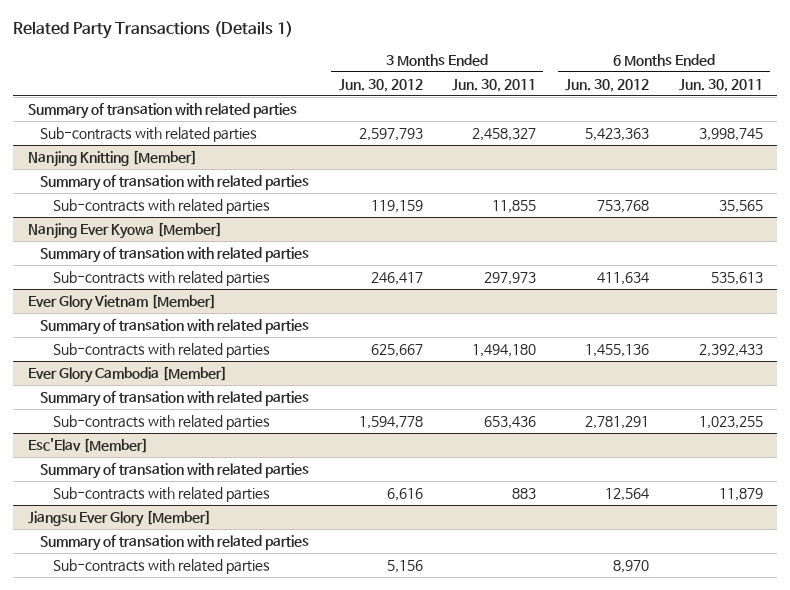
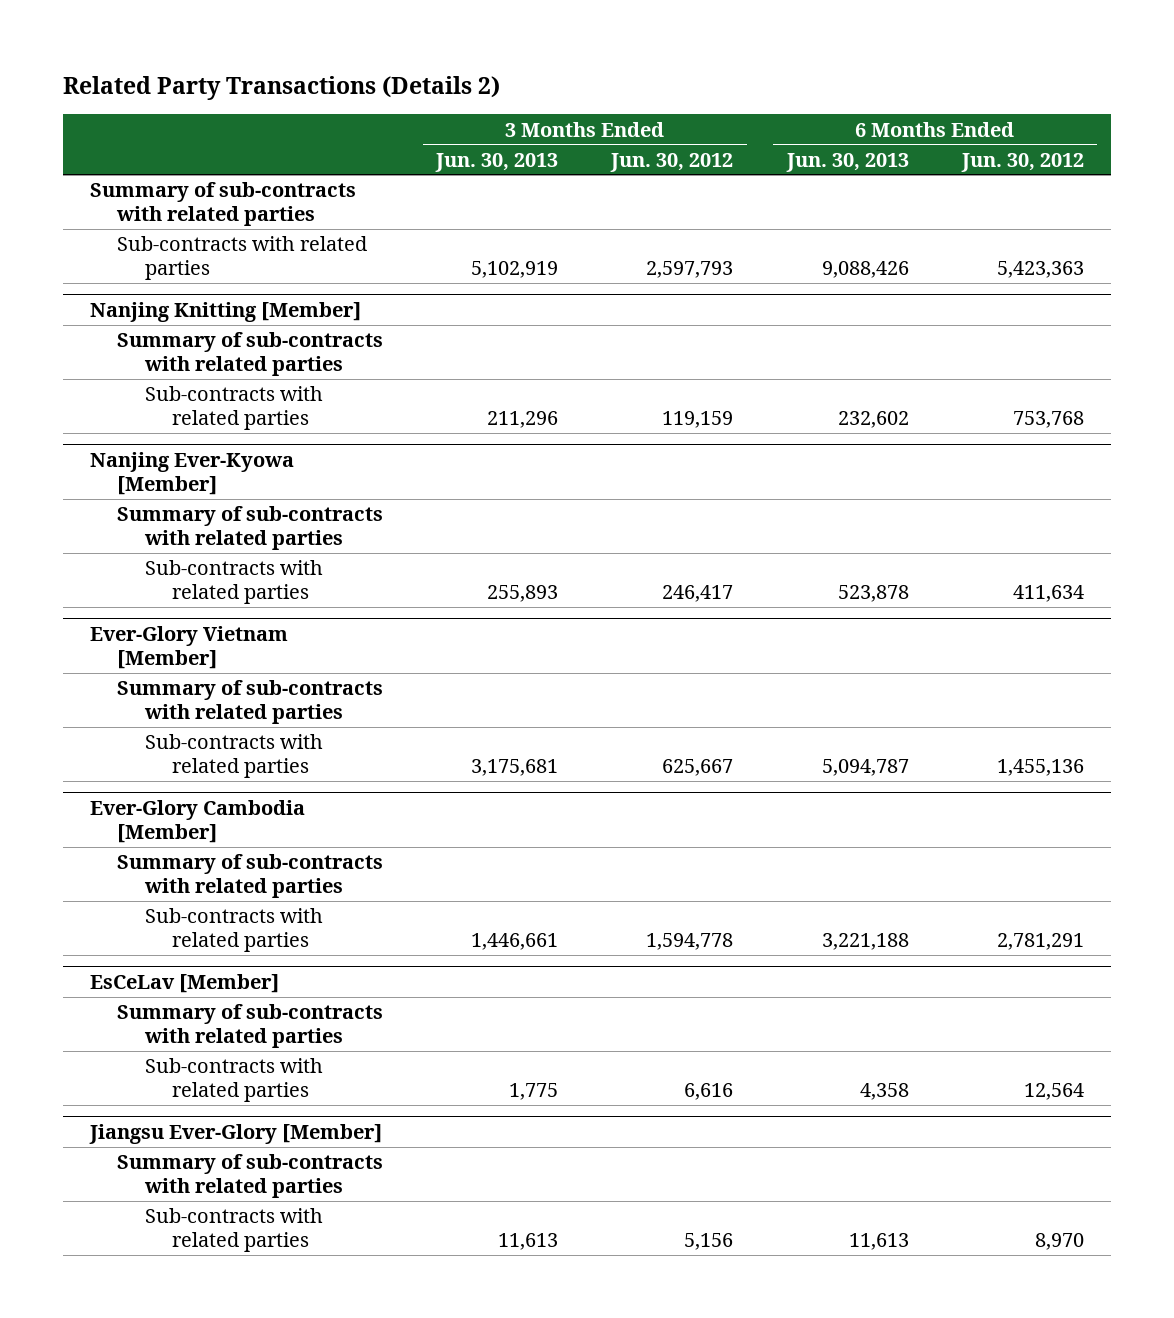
[12,21,293,40] Related Party Transactions (Details 1) -> [62,76,500,101] Related Party Transactions (Details 2)
[452,78,537,92] Jun. 30, 2011 -> none
[678,78,763,92] Jun. 30, 2011 -> none
none -> [435,152,559,172] Jun. 30, 2013
none -> [785,152,909,172] Jun. 30, 2013
[27,102,297,119] Summary of transation with related parties -> [89,182,356,226] Summary of sub-contracts with related parties
[40,174,310,191] Summary of transation with related parties -> [117,332,384,376] Summary of sub-contracts with related parties
[27,221,222,239] Nanjing Ever Kyowa [Member] -> [89,452,294,495] Nanjing Ever-Kyowa [Member]
[40,246,310,263] Summary of transation with related parties -> [117,506,384,550] Summary of sub-contracts with related parties
[27,293,216,311] Ever Glory Vietnam [Member] -> [89,626,288,669] Ever-Glory Vietnam [Member]
[40,318,310,335] Summary of transation with related parties -> [117,680,384,724] Summary of sub-contracts with related parties
[27,365,227,383] Ever Glory Cambodia [Member] -> [89,800,305,843] Ever-Glory Cambodia [Member]
[40,390,310,407] Summary of transation with related parties -> [117,854,384,898] Summary of sub-contracts with related parties
[27,437,148,453] Esc'Elav [Member] -> none
none -> [89,974,279,994] EsCeLav [Member]
[40,462,310,479] Summary of transation with related parties -> [117,1004,384,1048] Summary of sub-contracts with related parties
[27,509,211,527] Jiangsu Ever Glory [Member] -> [88,1124,382,1145] Jiangsu Ever-Glory [Member]
[40,534,310,551] Summary of transation with related parties -> [117,1154,384,1198] Summary of sub-contracts with related parties

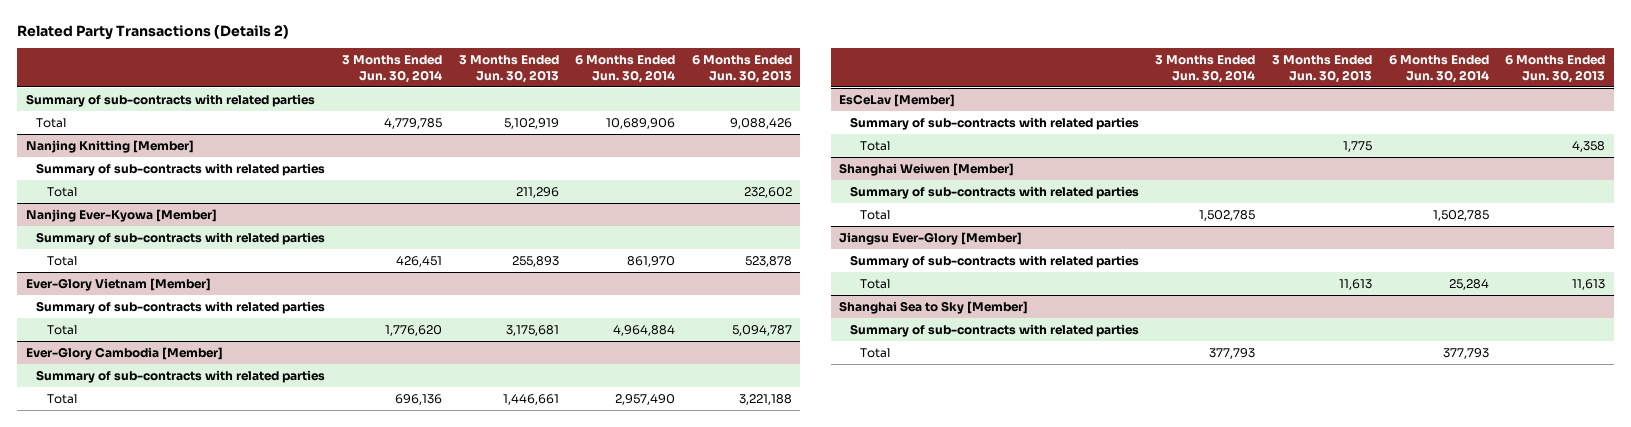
[610,152,734,172] Jun. 30, 2012 -> none
[960,152,1084,172] Jun. 30, 2012 -> none
none -> [341,55,442,83] 3 Months Ended Jun. 30, 2014
none -> [575,55,676,83] 6 Months Ended Jun. 30, 2014
[117,236,368,280] Sub-contracts with related parties -> [36,117,67,128] Total
[144,386,323,430] Sub-contracts with related parties -> [46,186,77,197] Total
[144,560,323,604] Sub-contracts with related parties -> [46,255,77,266] Total
[144,734,323,778] Sub-contracts with related parties -> [46,324,77,335] Total
[144,908,323,952] Sub-contracts with related parties -> [46,393,77,404] Total
[144,1058,323,1102] Sub-contracts with related parties -> [860,140,891,151] Total
none -> [838,162,1014,176] Shanghai Weiwen [Member]
none -> [849,185,1139,199] Summary of sub-contracts with related parties
none -> [860,209,891,220] Total
[144,1208,323,1252] Sub-contracts with related parties -> [860,278,891,289] Total
none -> [838,300,1028,314] Shanghai Sea to Sky [Member]
none -> [849,323,1139,337] Summary of sub-contracts with related parties
none -> [860,347,891,358] Total

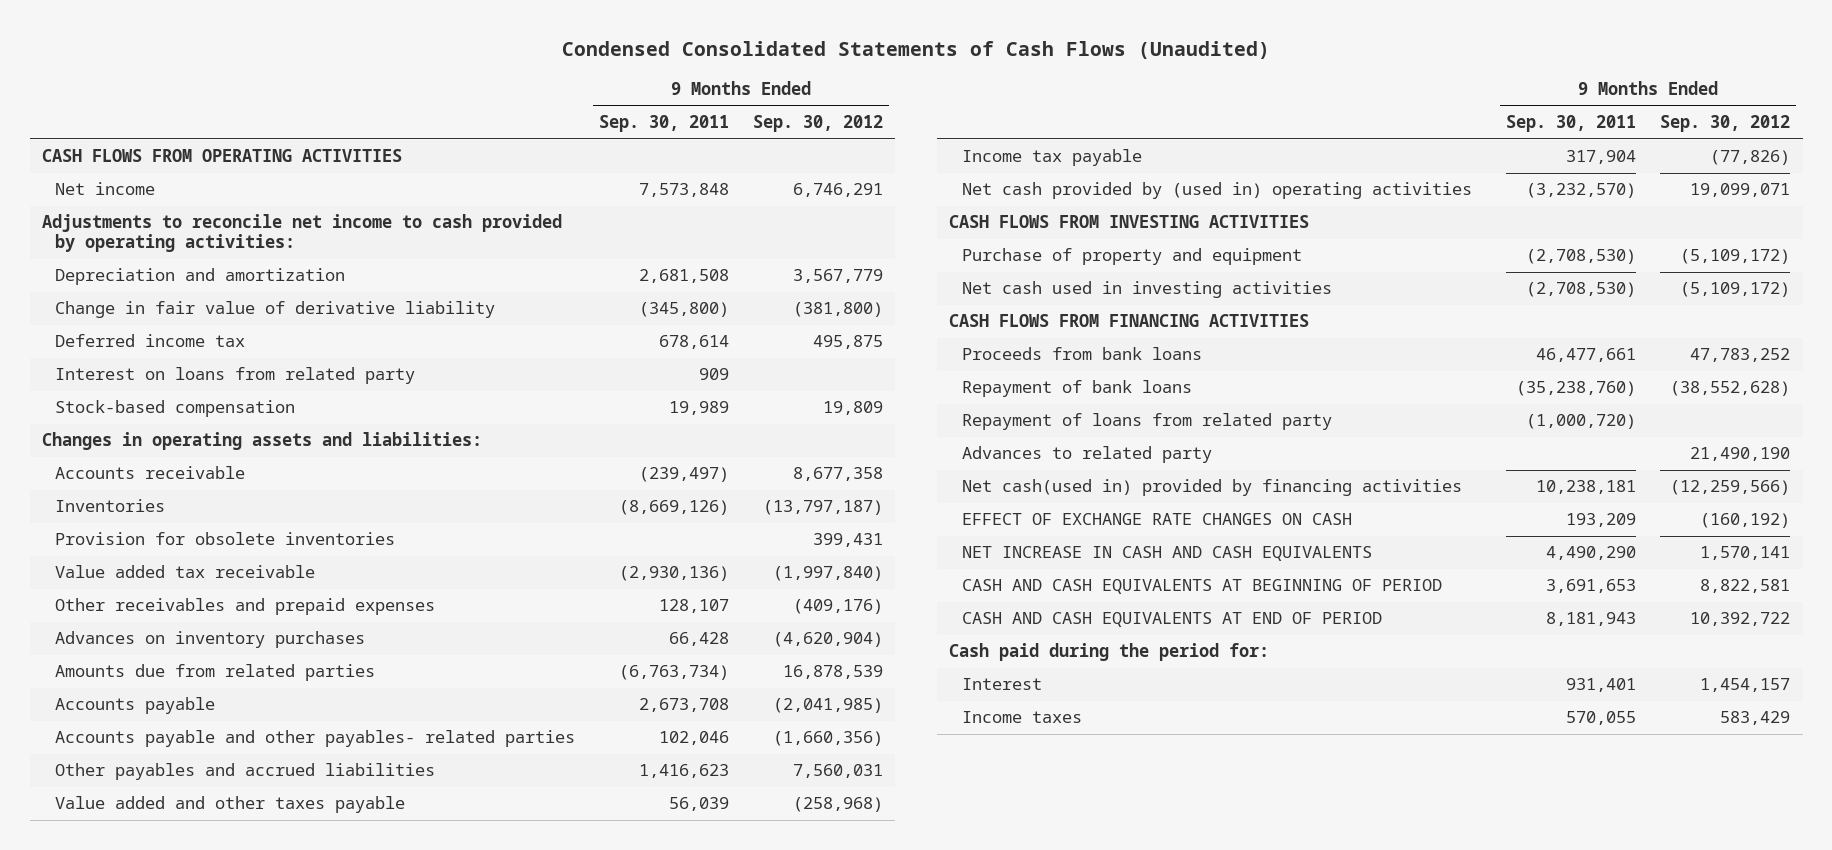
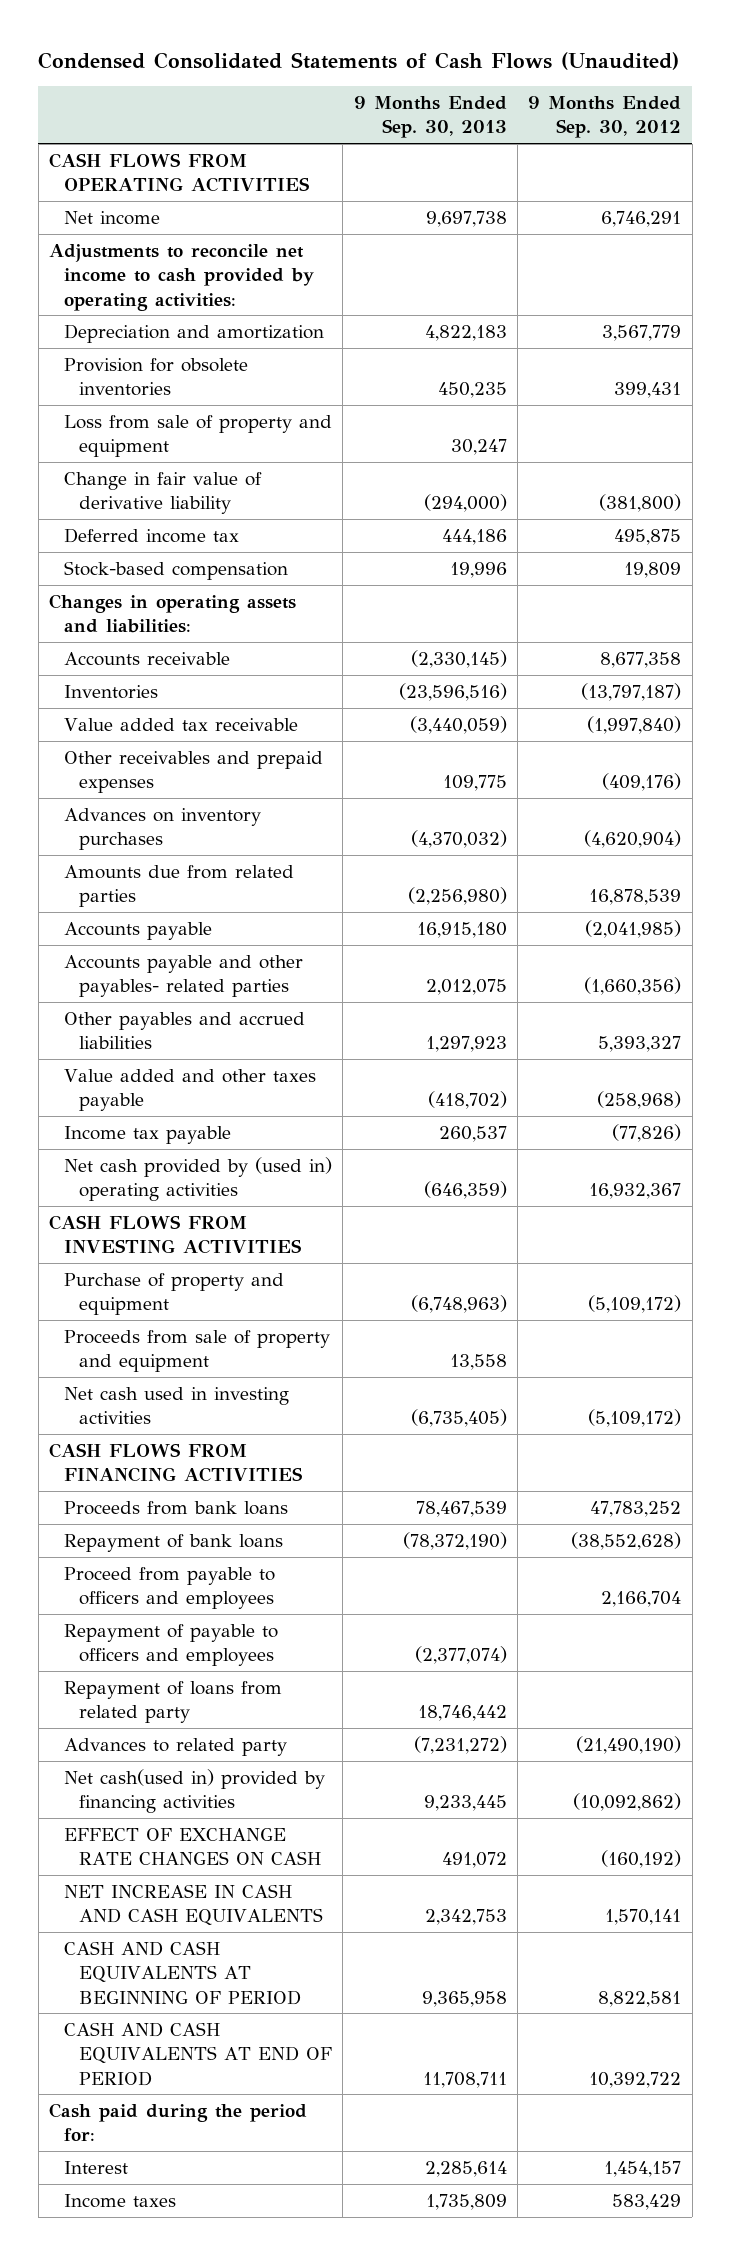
[598,115,729,133] Sep. 30, 2011 -> none
none -> [353,96,507,139] 9 Months Ended Sep. 30, 2013
[54,532,395,546] Provision for obsolete inventories -> [63,357,248,397] Provision for obsolete inventories
none -> [63,414,332,458] Loss from sale of property and equipment
[54,367,415,385] Interest on loans from related party -> none
[792,764,883,779] 7,560,031 -> [598,1036,682,1053] 5,393,327
[1690,183,1791,198] 19,099,071 -> [589,1183,682,1200] 16,932,367
none -> [63,1329,330,1373] Proceeds from sale of property and equipment
none -> [63,1566,275,1610] Proceed from payable to officers and employees
none -> [63,1623,278,1667] Repayment of payable to officers and employees
[1690,447,1791,462] 21,490,190 -> [576,1735,682,1754] (21,490,190)
[1670,480,1791,496] (12,259,566) -> [573,1793,682,1812] (10,092,862)

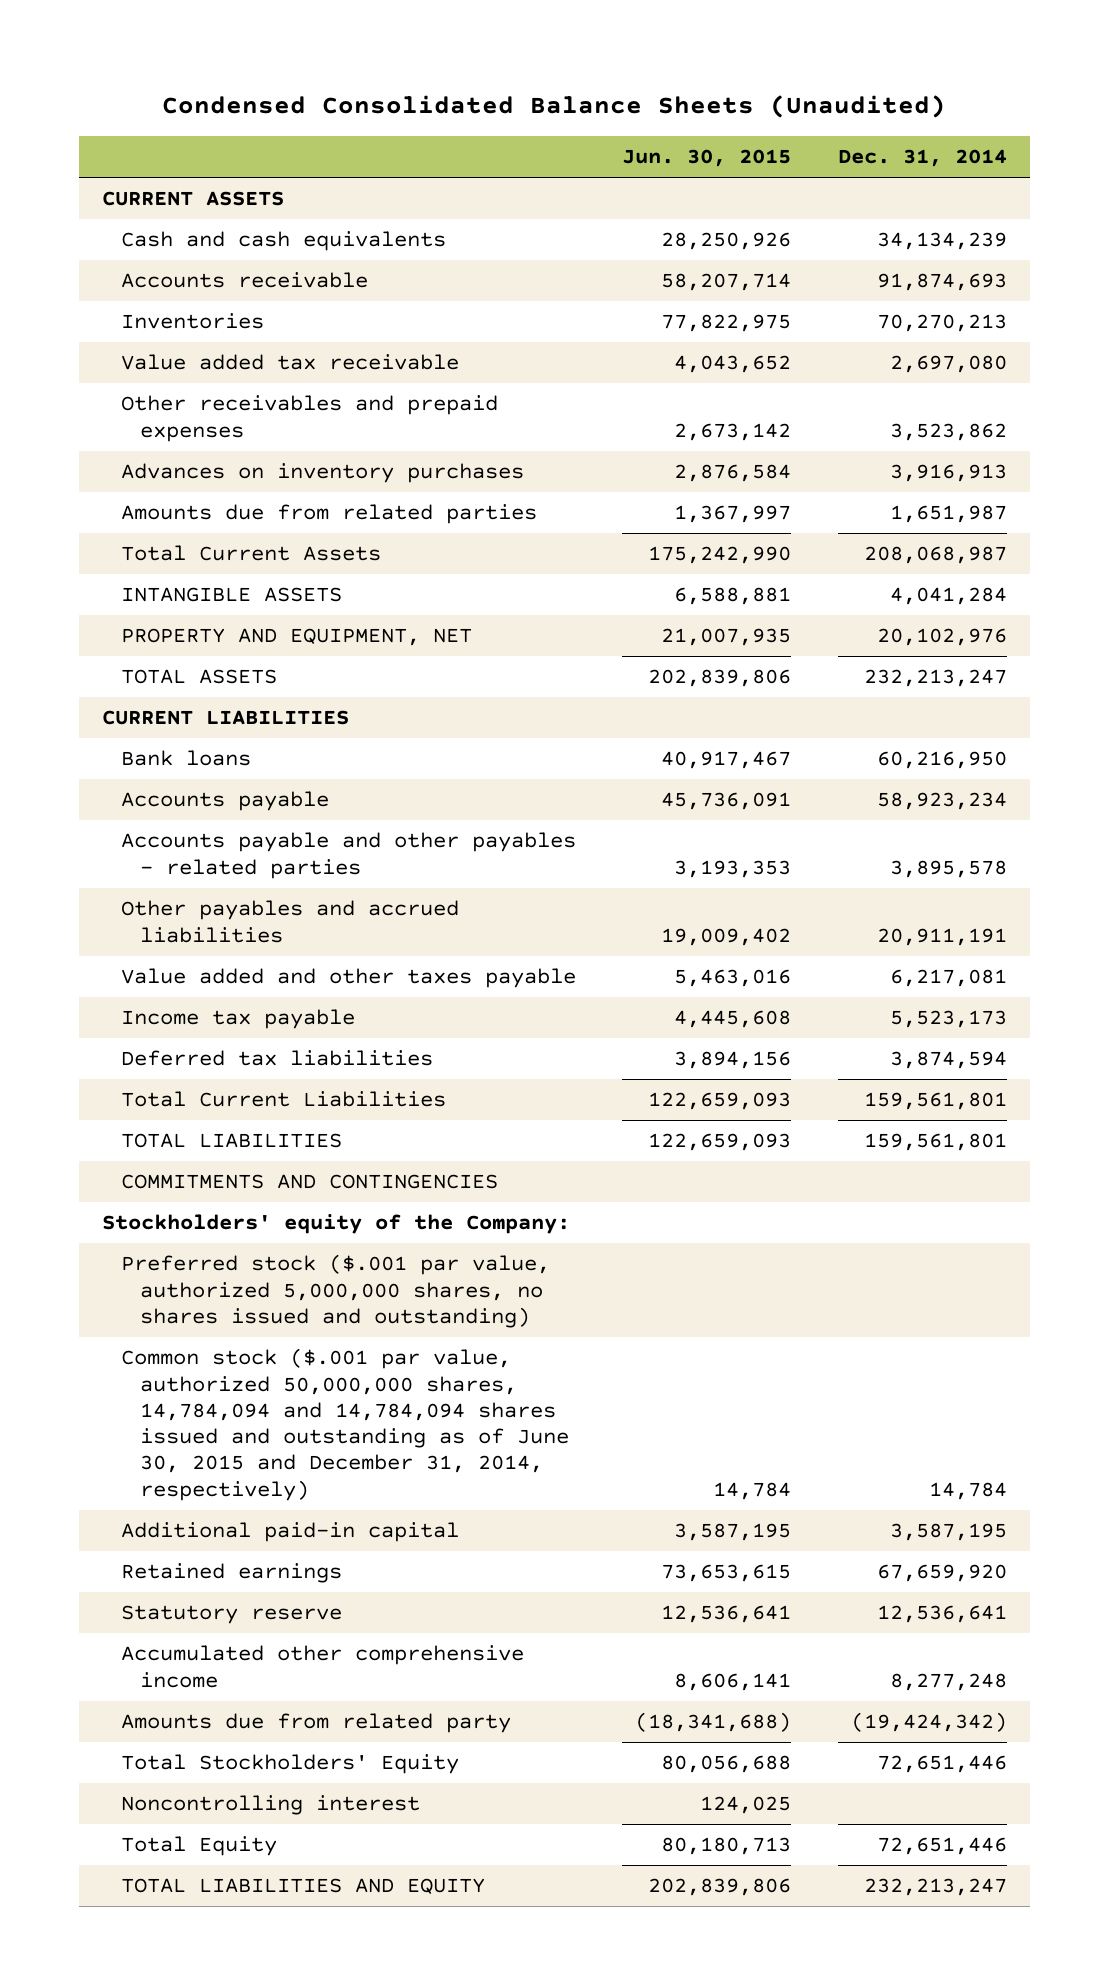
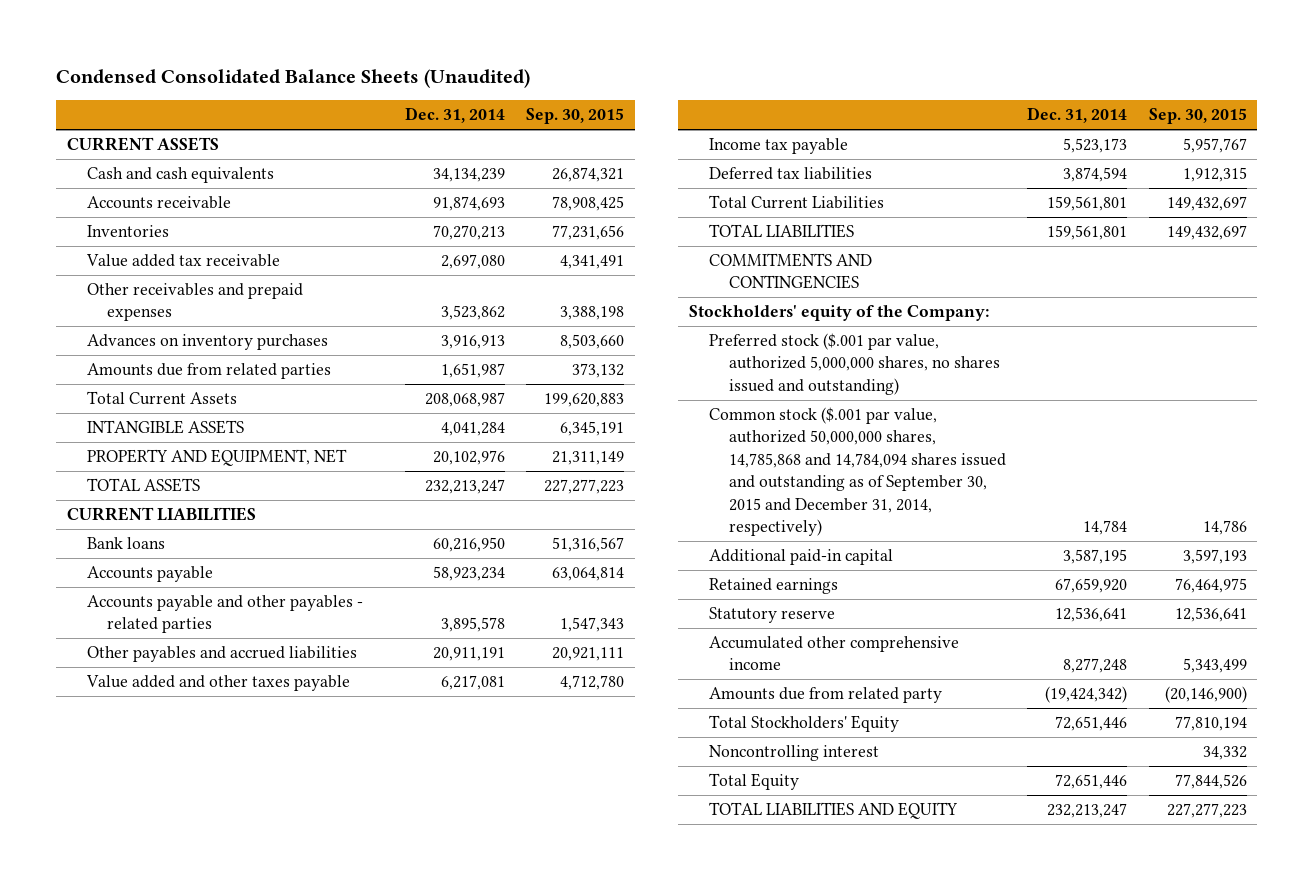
[622,149,792,168] Jun. 30, 2015 -> none
none -> [526,108,625,125] Sep. 30, 2015
[120,1348,569,1501] Common stock ($.001 par value, authorized 50,000,000 shares, 14,784,094 and 14,784,094 shares issued and outstanding as of June 30, 2015 and December 31, 2014, respectively) -> [709,407,1007,537] Common stock ($.001 par value, authorized 50,000,000 shares, 14,785,868 and 14,784,094 shares issued and outstanding as of September 30, 2015 and December 31, 2014, respectively)

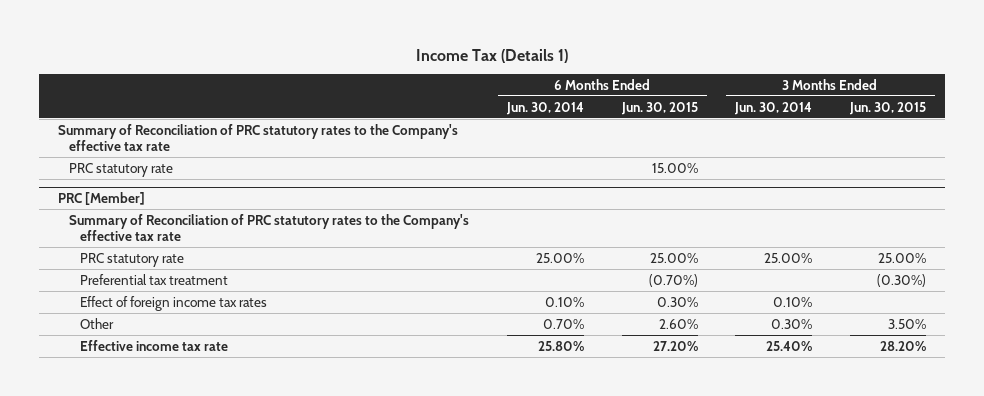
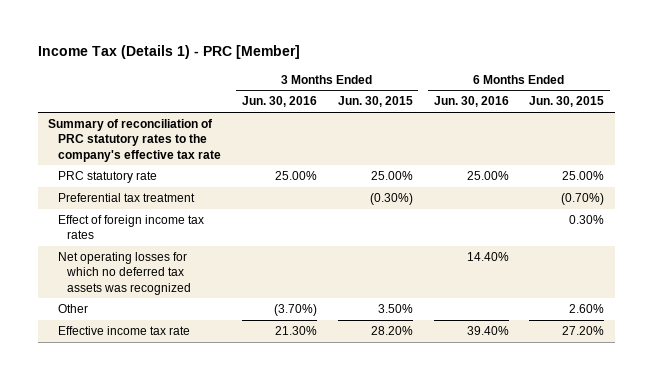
[416,48,569,63] Income Tax (Details 1) -> [37,45,300,60] Income Tax (Details 1) - PRC [Member]
[505,101,584,115] Jun. 30, 2014 -> none
[734,101,813,115] Jun. 30, 2014 -> none
none -> [241,96,317,108] Jun. 30, 2016
none -> [433,96,509,108] Jun. 30, 2016
[69,162,174,177] PRC statutory rate -> none
[58,191,146,205] PRC [Member] -> none
[69,213,470,241] Summary of Reconciliation of PRC statutory rates to the Company's effective tax rate -> none
[58,123,459,151] Summary of Reconciliation of PRC statutory rates to the Company's effective tax rate -> [48,119,221,162] Summary of reconciliation of PRC statutory rates to the company's effective tax rate
none -> [57,252,192,295] Net operating losses for which no deferred tax assets was recognized

